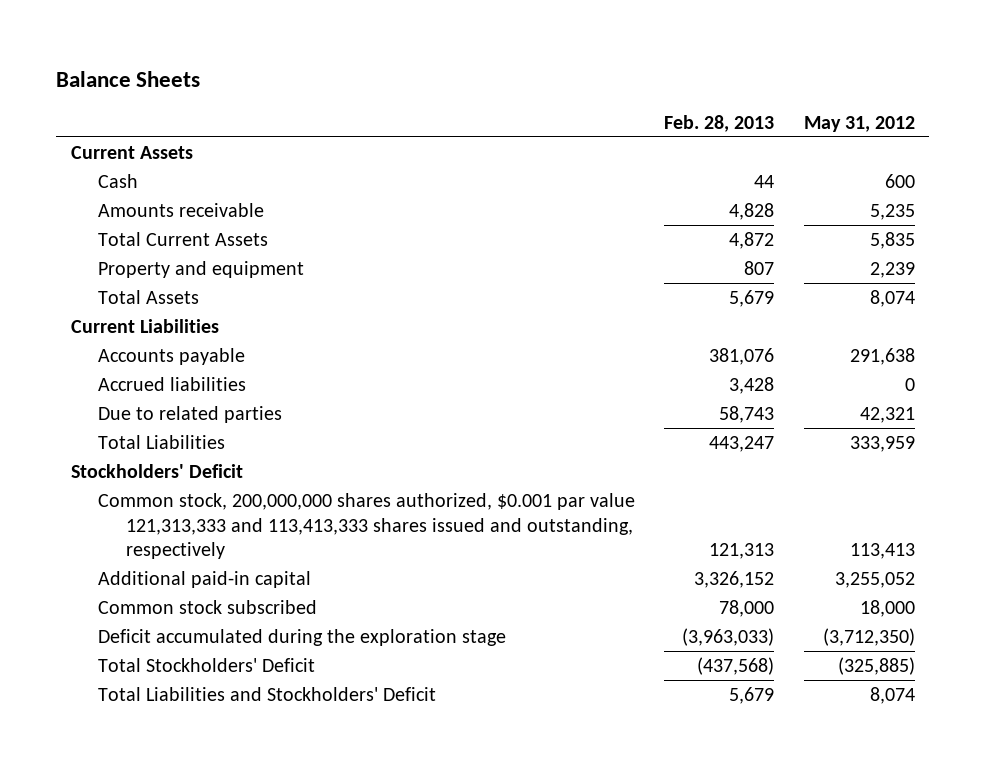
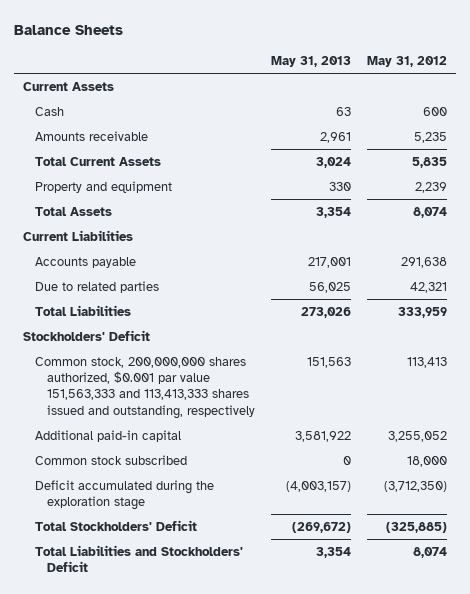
[664,114,775,132] Feb. 28, 2013 -> none
none -> [271,56,352,68] May 31, 2013
[98,377,247,392] Accrued liabilities -> none
[98,493,636,559] Common stock, 200,000,000 shares authorized, $0.001 par value 121,313,333 and 113,413,333 shares issued and outstanding, respectively -> [34,357,255,419] Common stock, 200,000,000 shares authorized, $0.001 par value 151,563,333 and 113,413,333 shares issued and outstanding, respectively

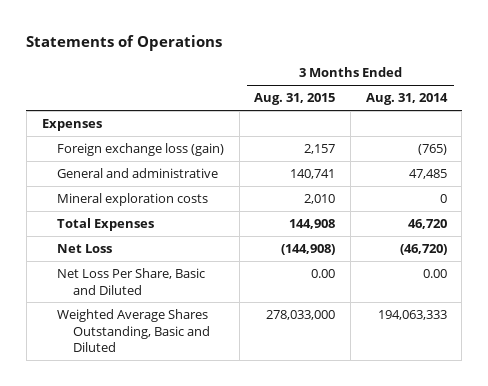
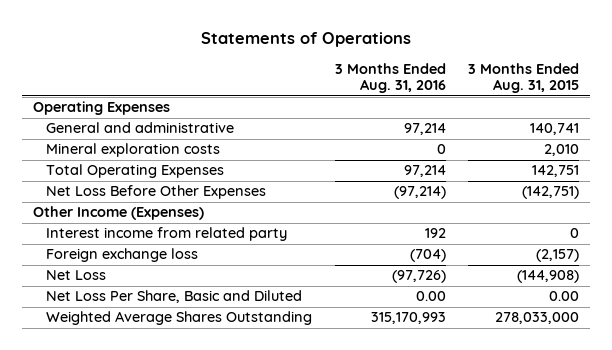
[365,93,448,106] Aug. 31, 2014 -> none
none -> [334,62,446,94] 3 Months Ended Aug. 31, 2016
[57,143,225,157] Foreign exchange loss (gain) -> none
[41,119,102,132] Expenses -> [33,101,171,116] Operating Expenses
[57,218,155,232] Total Expenses -> [46,164,225,179] Total Operating Expenses
[289,219,336,230] 144,908 -> [532,165,580,178] 142,751
none -> [46,185,267,200] Net Loss Before Other Expenses
none -> [33,206,205,221] Other Income (Expenses)
none -> [46,227,288,242] Interest income from related party
none -> [46,248,199,263] Foreign exchange loss
[57,309,210,352] Weighted Average Shares Outstanding, Basic and Diluted -> [46,311,313,326] Weighted Average Shares Outstanding

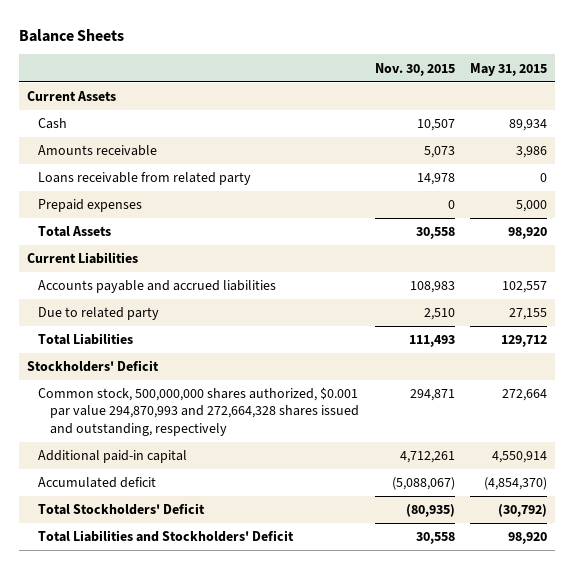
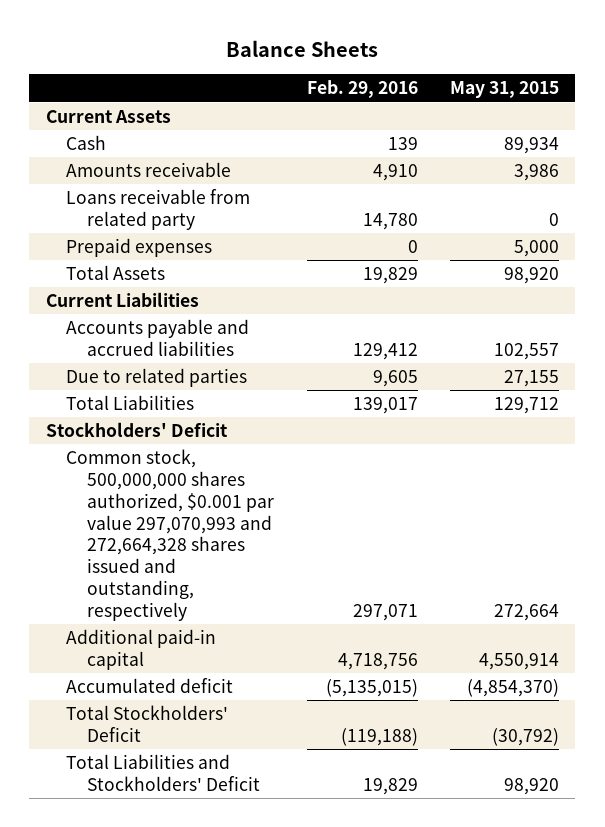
[374,62,455,76] Nov. 30, 2015 -> none
none -> [306,80,418,99] Feb. 29, 2016
[38,307,160,321] Due to related party -> [66,368,248,388] Due to related parties
[38,387,359,436] Common stock, 500,000,000 shares authorized, $0.001 par value 294,870,993 and 272,664,328 shares issued and outstanding, respectively -> [66,449,275,622] Common stock, 500,000,000 shares authorized, $0.001 par value 297,070,993 and 272,664,328 shares issued and outstanding, respectively

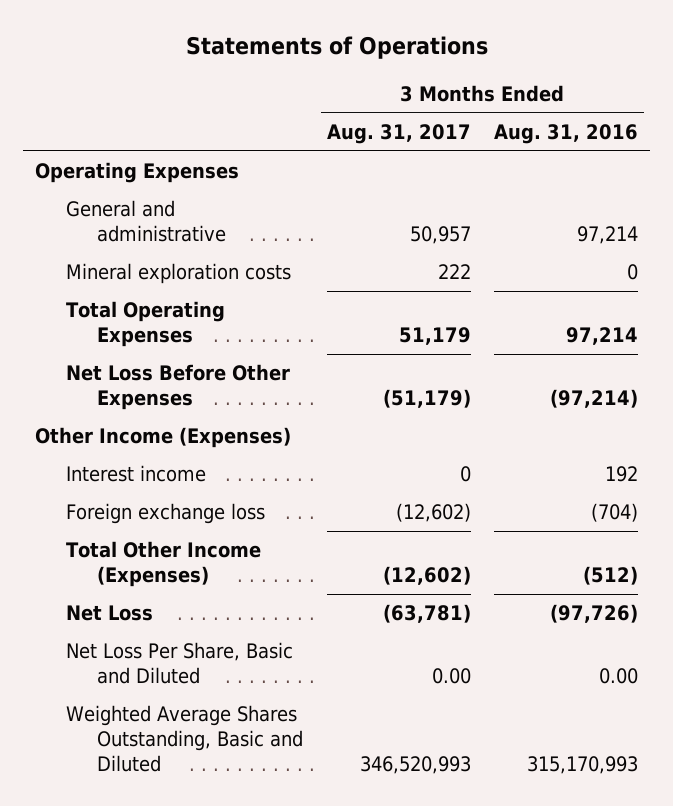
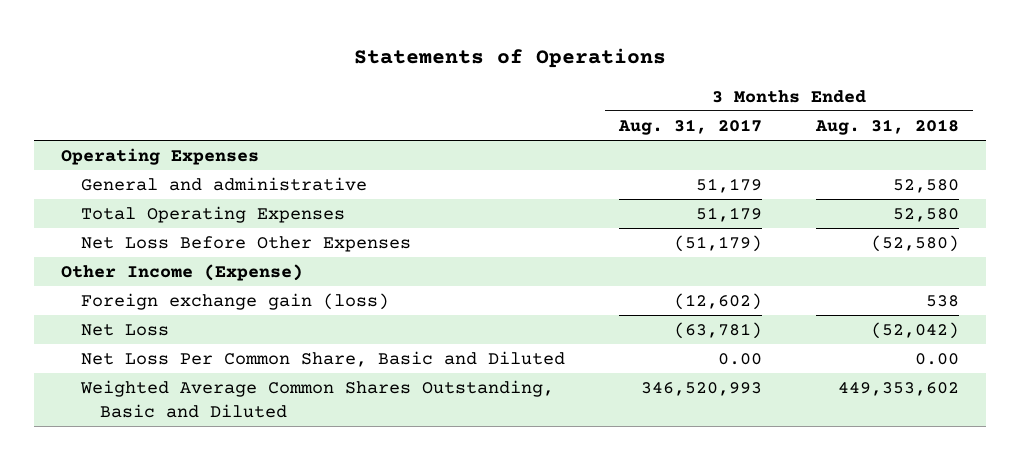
[494,124,639,145] Aug. 31, 2016 -> none
none -> [815,118,960,135] Aug. 31, 2018
[66,263,292,285] Mineral exploration costs -> none
[409,226,471,245] 50,957 -> [695,178,762,194] 51,179
[66,465,207,483] Interest income -> none
[66,541,262,588] Total Other Income (Expenses) -> none
[34,427,291,449] Other Income (Expenses) -> [61,264,304,282] Other Income (Expense)
[66,503,266,525] Foreign exchange loss -> [80,293,389,311] Foreign exchange gain (loss)
[66,642,294,685] Net Loss Per Share, Basic and Diluted -> [80,351,565,368] Net Loss Per Common Share, Basic and Diluted
[66,705,304,773] Weighted Average Shares Outstanding, Basic and Diluted -> [79,380,554,418] Weighted Average Common Shares Outstanding, Basic and Diluted

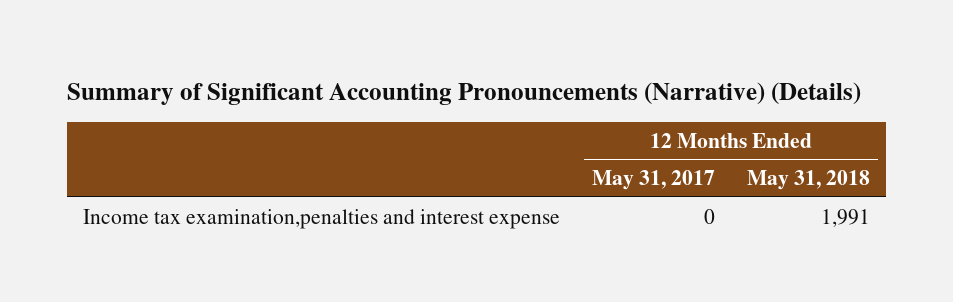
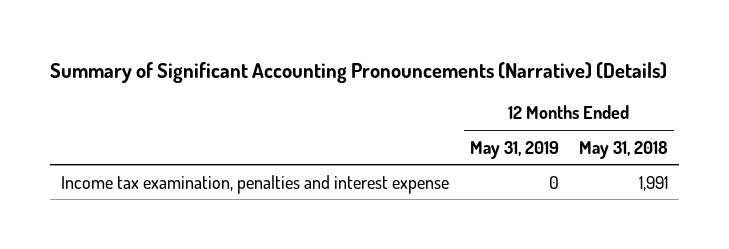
[591,170,715,191] May 31, 2017 -> none
none -> [469,140,559,159] May 31, 2019
[82,208,560,229] Income tax examination,penalties and interest expense -> [60,174,449,194] Income tax examination, penalties and interest expense

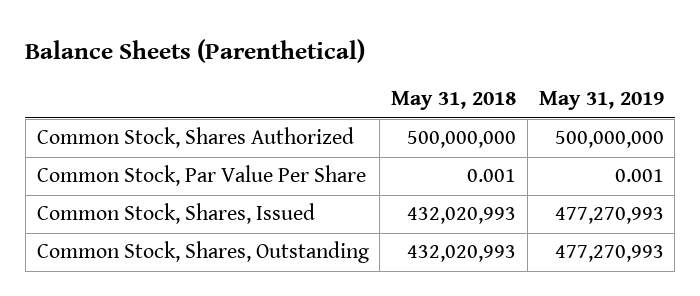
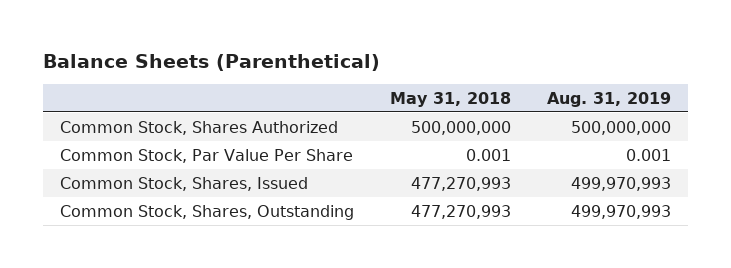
[538,91,664,111] May 31, 2019 -> none
none -> [546,91,671,107] Aug. 31, 2019
[407,207,517,225] 432,020,993 -> [411,176,512,191] 477,270,993
[407,245,517,263] 432,020,993 -> [411,204,512,219] 477,270,993

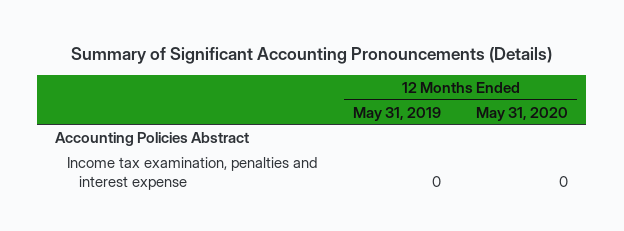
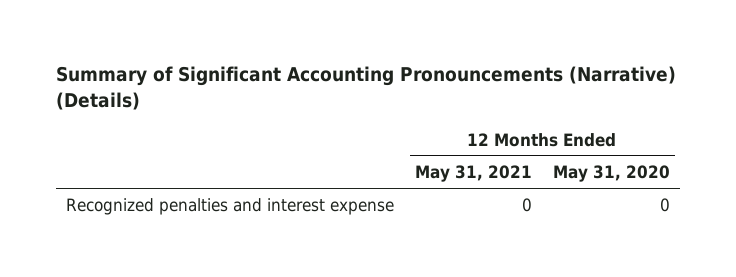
[70,47,552,65] Summary of Significant Accounting Pronouncements (Details) -> [55,66,676,111] Summary of Significant Accounting Pronouncements (Narrative) (Details)
[352,106,441,121] May 31, 2019 -> none
none -> [414,165,532,183] May 31, 2021
[55,131,250,146] Accounting Policies Abstract -> none
[67,156,318,191] Income tax examination, penalties and interest expense -> [66,198,395,216] Recognized penalties and interest expense

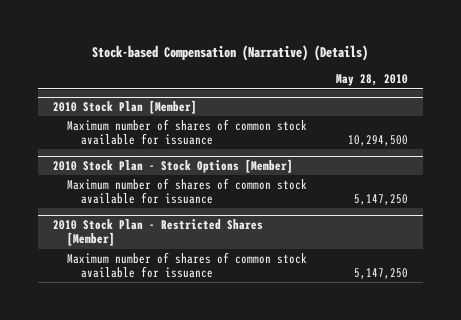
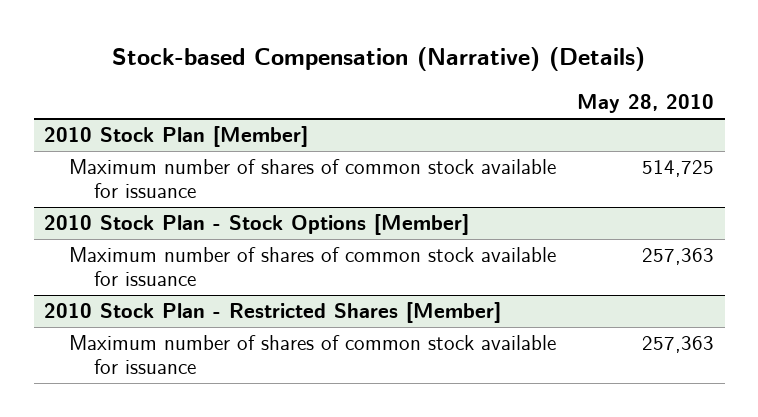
[348,135,409,147] 10,294,500 -> [642,160,715,178] 514,725
[354,194,409,206] 5,147,250 -> [642,248,715,266] 257,363
[354,268,409,280] 5,147,250 -> [642,336,715,354] 257,363

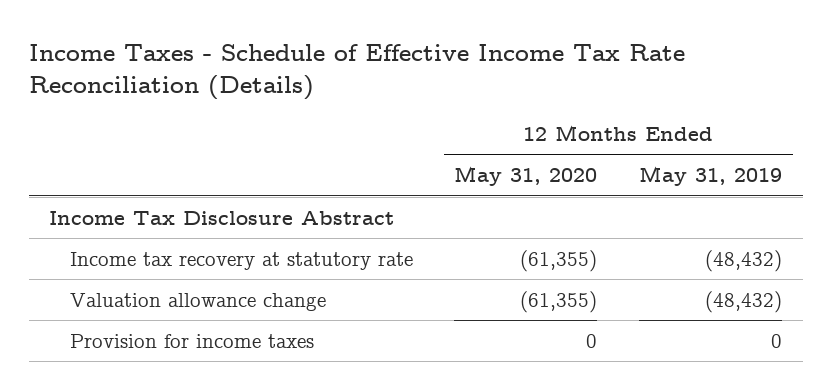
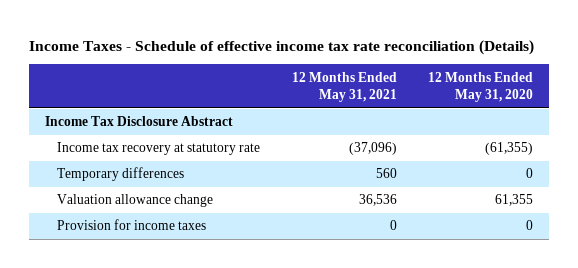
[28,43,685,100] Income Taxes - Schedule of Effective Income Tax Rate Reconciliation (Details) -> [29,39,535,55] Income Taxes - Schedule of effective income tax rate reconciliation (Details)
[639,166,783,187] May 31, 2019 -> none
none -> [291,71,397,103] 12 Months Ended May 31, 2021
none -> [57,167,185,182] Temporary differences
[520,290,598,313] (61,355) -> [495,194,534,207] 61,355

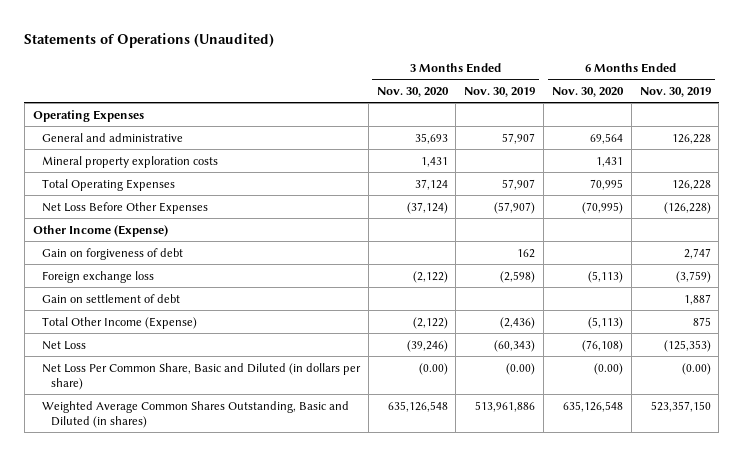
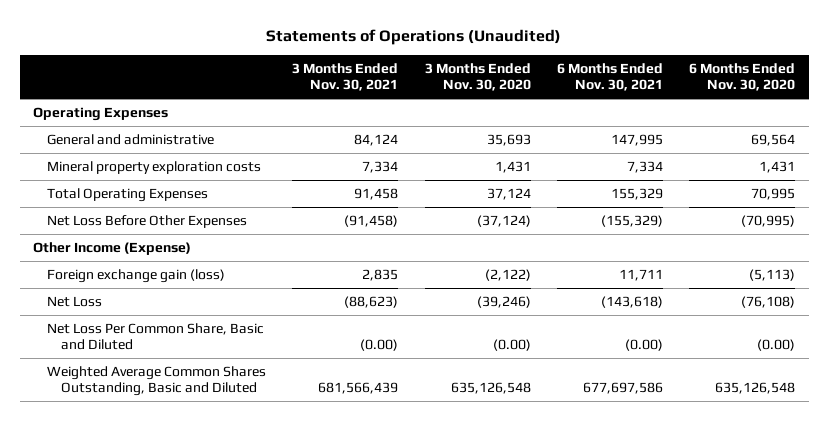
[464,86,536,97] Nov. 30, 2019 -> none
[639,86,711,97] Nov. 30, 2019 -> none
none -> [292,63,399,92] 3 Months Ended Nov. 30, 2021
none -> [557,63,664,92] 6 Months Ended Nov. 30, 2021
[41,247,183,260] Gain on forgiveness of debt -> none
[41,293,180,303] Gain on settlement of debt -> none
[41,316,197,329] Total Other Income (Expense) -> none
[41,270,154,283] Foreign exchange loss -> [46,269,225,284] Foreign exchange gain (loss)
[41,362,361,391] Net Loss Per Common Share, Basic and Diluted (in dollars per share) -> [46,323,264,351] Net Loss Per Common Share, Basic and Diluted
[41,400,349,429] Weighted Average Common Shares Outstanding, Basic and Diluted (in shares) -> [46,366,266,397] Weighted Average Common Shares Outstanding, Basic and Diluted

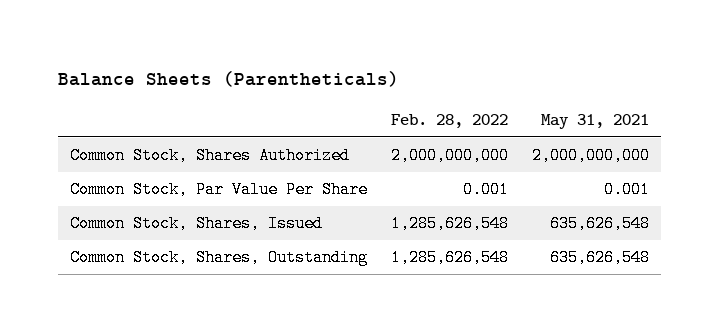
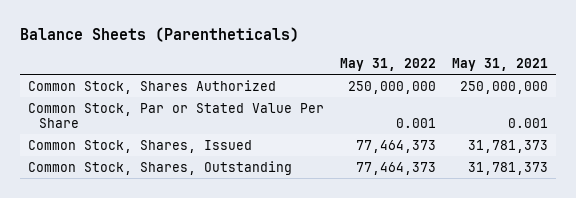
[391,113,509,128] Feb. 28, 2022 -> none
none -> [339,57,436,71] May 31, 2022
[532,147,651,165] 2,000,000,000 -> [459,80,548,94] 250,000,000
[70,181,369,199] Common Stock, Par Value Per Share -> [28,102,325,128] Common Stock, Par or Stated Value Per Share
[550,215,651,233] 635,626,548 -> [467,139,548,153] 31,781,373
[550,249,651,267] 635,626,548 -> [467,161,548,175] 31,781,373

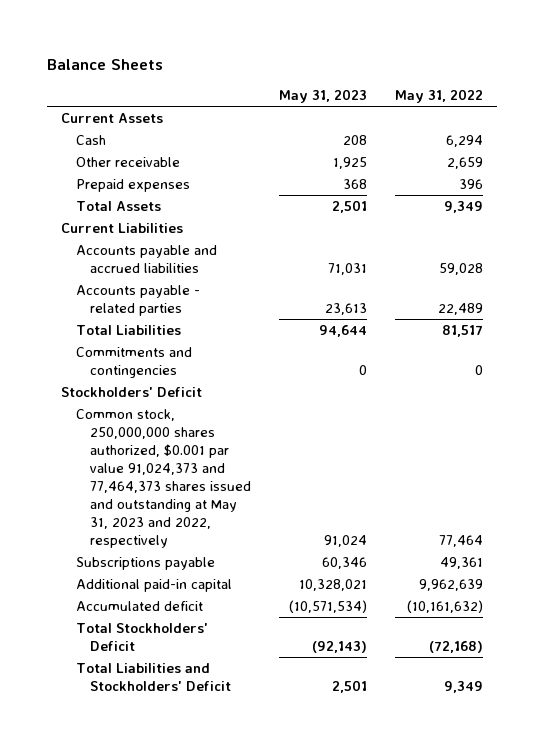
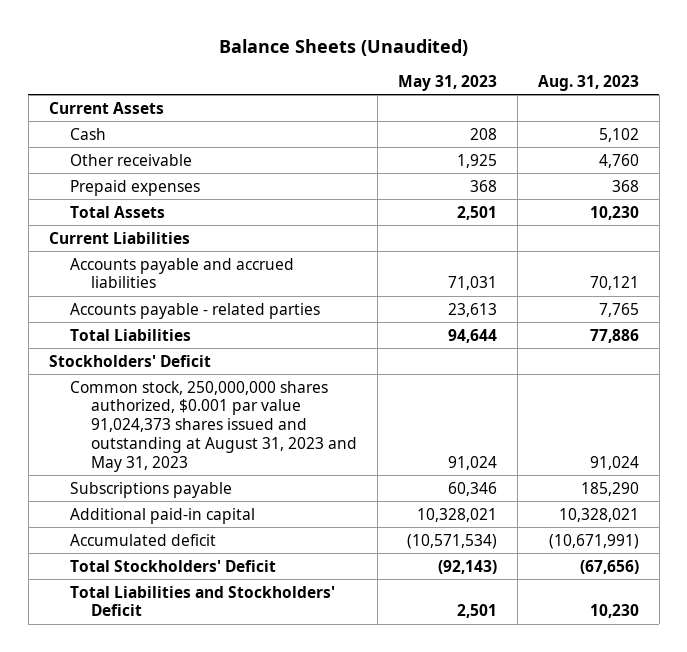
[47,58,164,70] Balance Sheets -> [218,38,468,56] Balance Sheets (Unaudited)
[395,89,484,104] May 31, 2022 -> none
none -> [537,74,639,91] Aug. 31, 2023
[75,346,192,378] Commitments and contingencies -> none
[75,408,251,549] Common stock, 250,000,000 shares authorized, $0.001 par value 91,024,373 and 77,464,373 shares issued and outstanding at May 31, 2023 and 2022, respectively -> [69,380,357,473] Common stock, 250,000,000 shares authorized, $0.001 par value 91,024,373 shares issued and outstanding at August 31, 2023 and May 31, 2023

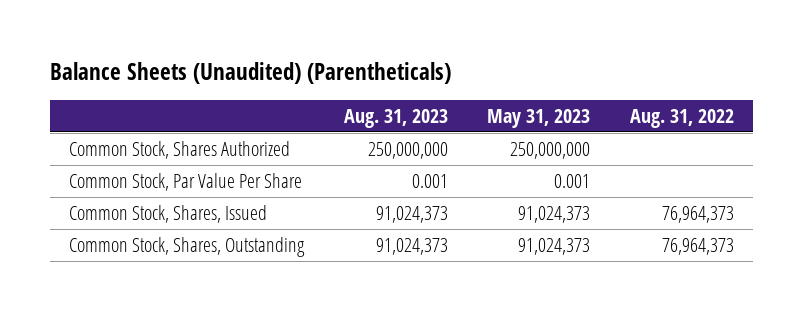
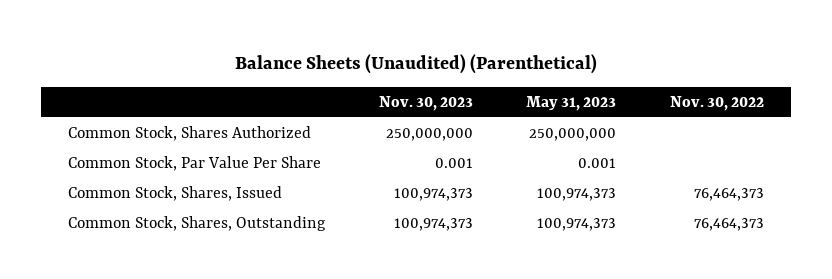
[49,62,451,85] Balance Sheets (Unaudited) (Parentheticals) -> [234,54,597,75] Balance Sheets (Unaudited) (Parenthetical)
[343,108,448,128] Aug. 31, 2023 -> none
[629,108,734,128] Aug. 31, 2022 -> none
none -> [378,96,473,112] Nov. 30, 2023
none -> [669,96,764,112] Nov. 30, 2022
[518,205,591,223] 91,024,373 -> [537,187,617,201] 100,974,373
[518,237,591,255] 91,024,373 -> [537,217,617,231] 100,974,373

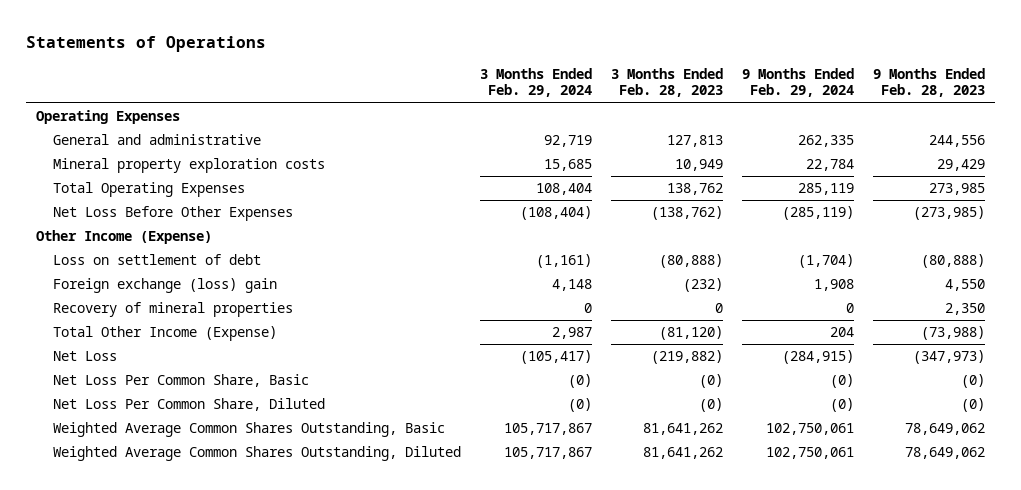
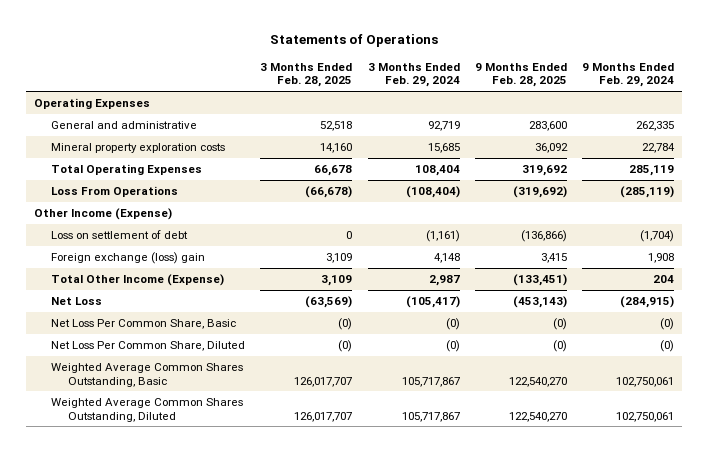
[611,68,724,98] 3 Months Ended Feb. 28, 2023 -> none
[873,68,986,98] 9 Months Ended Feb. 28, 2023 -> none
none -> [260,62,353,88] 3 Months Ended Feb. 28, 2025
none -> [474,62,567,88] 9 Months Ended Feb. 28, 2025
[53,206,294,222] Net Loss Before Other Expenses -> [50,186,178,198] Loss From Operations
[53,302,294,318] Recovery of mineral properties -> none

